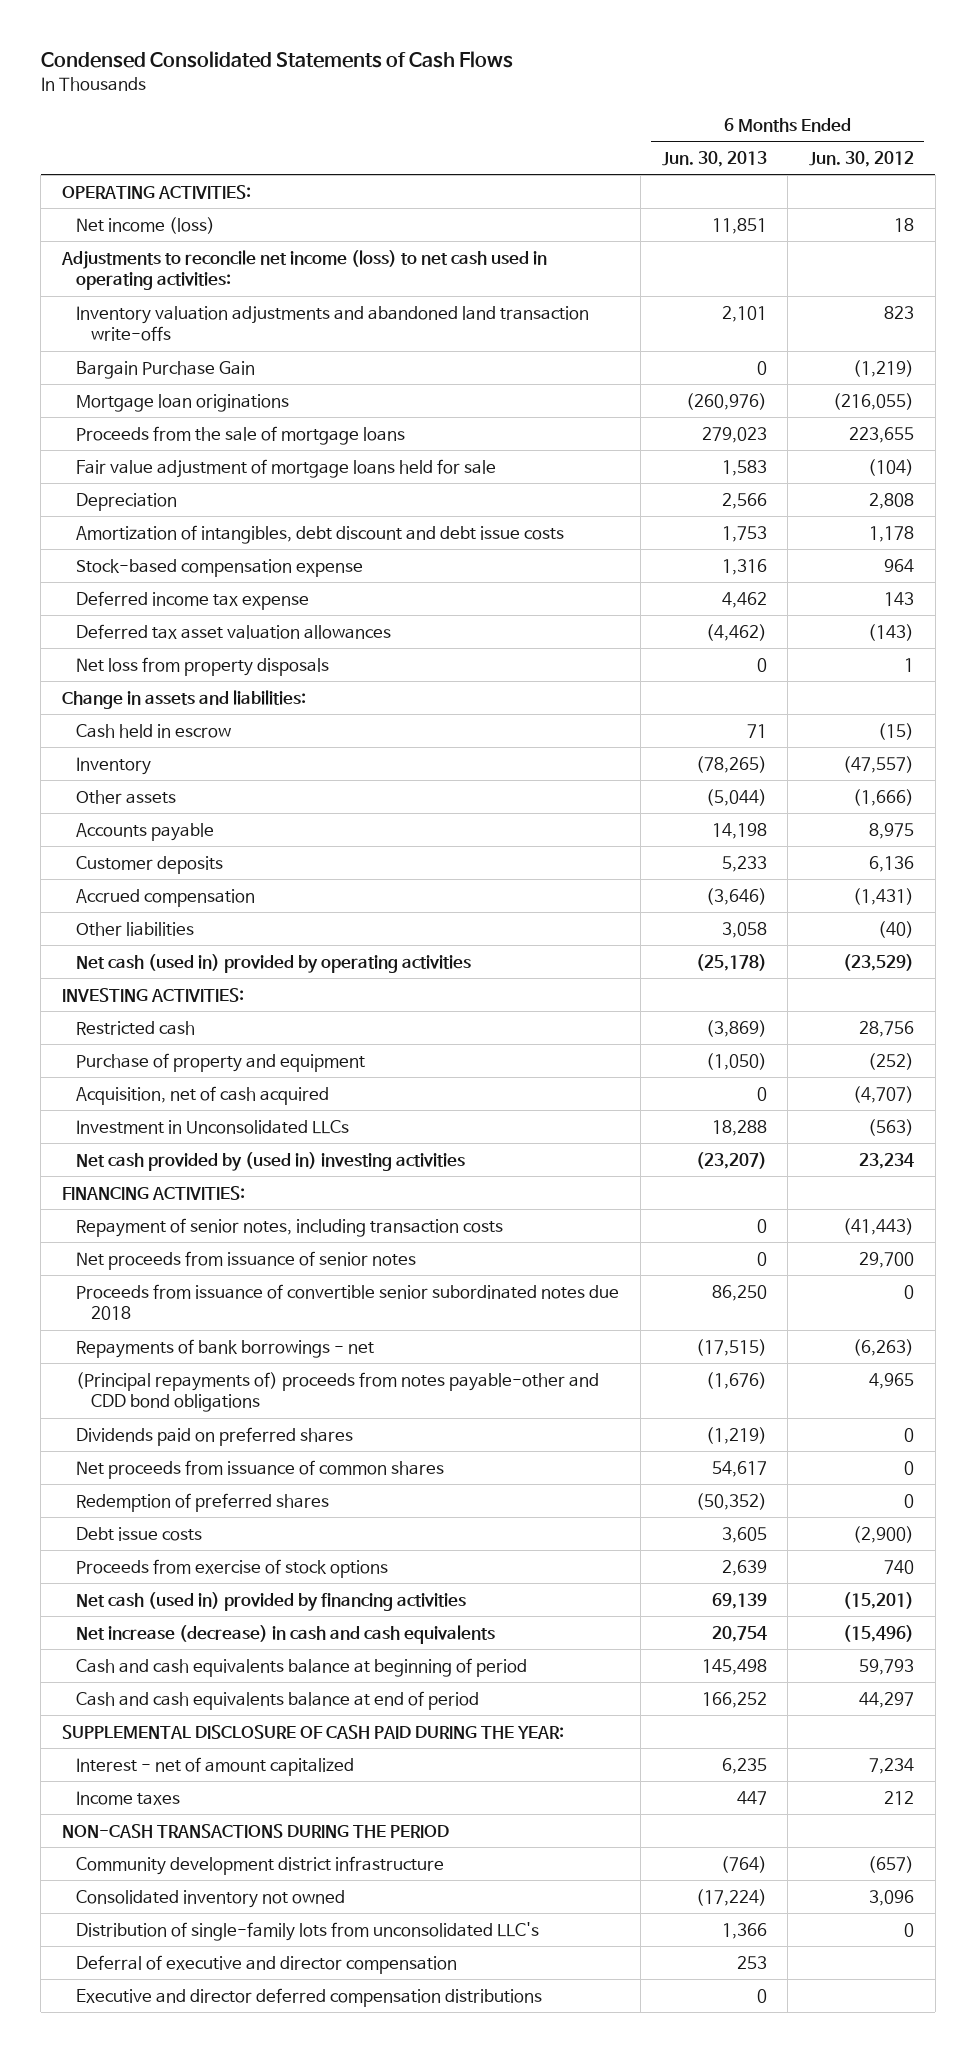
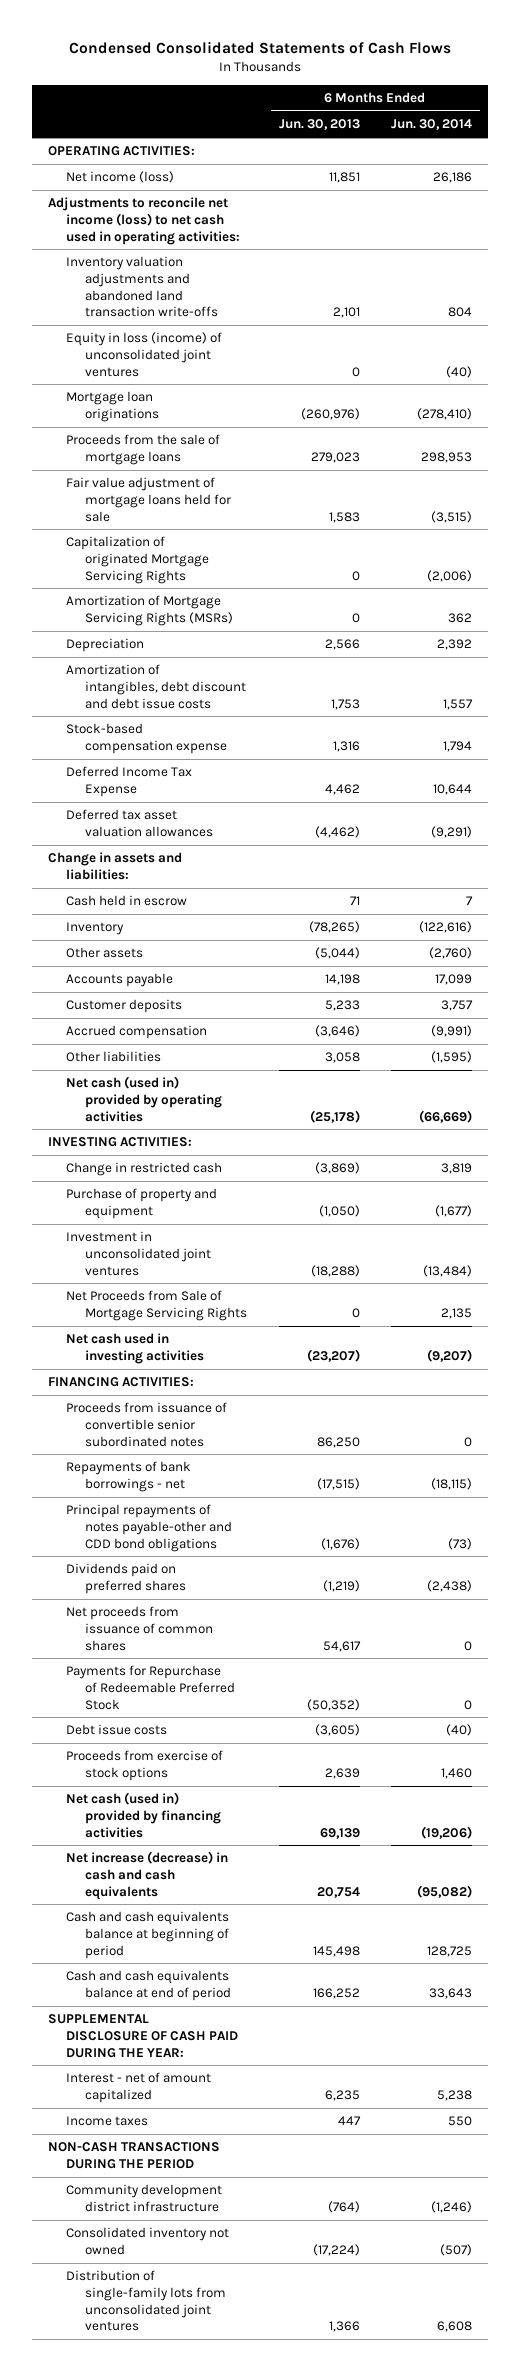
[808,150,914,167] Jun. 30, 2012 -> none
none -> [391,119,473,131] Jun. 30, 2014
[76,360,256,379] Bargain Purchase Gain -> none
none -> [66,332,223,377] Equity in loss (income) of unconsolidated joint ventures
none -> [66,536,210,584] Capitalization of originated Mortgage Servicing Rights
none -> [66,595,234,626] Amortization of Mortgage Servicing Rights (MSRs)
[76,590,310,610] Deferred income tax expense -> [66,766,193,797] Deferred Income Tax Expense
[76,656,330,676] Net loss from property disposals -> none
[76,1020,196,1035] Restricted cash -> [66,1162,223,1177] Change in restricted cash
[76,1085,330,1105] Acquisition, net of cash acquired -> none
[76,1119,350,1134] Investment in Unconsolidated LLCs -> [66,1231,212,1276] Investment in unconsolidated joint ventures
[711,1119,767,1136] 18,288 -> [310,1264,360,1277] (18,288)
none -> [66,1290,248,1321] Net Proceeds from Sale of Mortgage Servicing Rights
[76,1151,466,1171] Net cash provided by (used in) investing activities -> [66,1333,205,1364] Net cash used in investing activities
[76,1217,504,1237] Repayment of senior notes, including transaction costs -> none
[76,1250,417,1270] Net proceeds from issuance of senior notes -> none
[76,1283,620,1321] Proceeds from issuance of convertible senior subordinated notes due 2018 -> [66,1402,228,1447] Proceeds from issuance of convertible senior subordinated notes
[76,1371,600,1413] (Principal repayments of) proceeds from notes payable-other and CDD bond obligations -> [66,1504,233,1552] Principal repayments of notes payable-other and CDD bond obligations
[76,1492,330,1512] Redemption of preferred shares -> [66,1665,236,1710] Payments for Repurchase of Redeemable Preferred Stock
[721,1526,767,1543] 3,605 -> [314,1724,360,1737] (3,605)
[76,1954,458,1974] Deferral of executive and director compensation -> none
[76,1987,543,2007] Executive and director deferred compensation distributions -> none
[76,1921,540,1941] Distribution of single-family lots from unconsolidated LLC's -> [66,2270,227,2332] Distribution of single-family lots from unconsolidated joint ventures

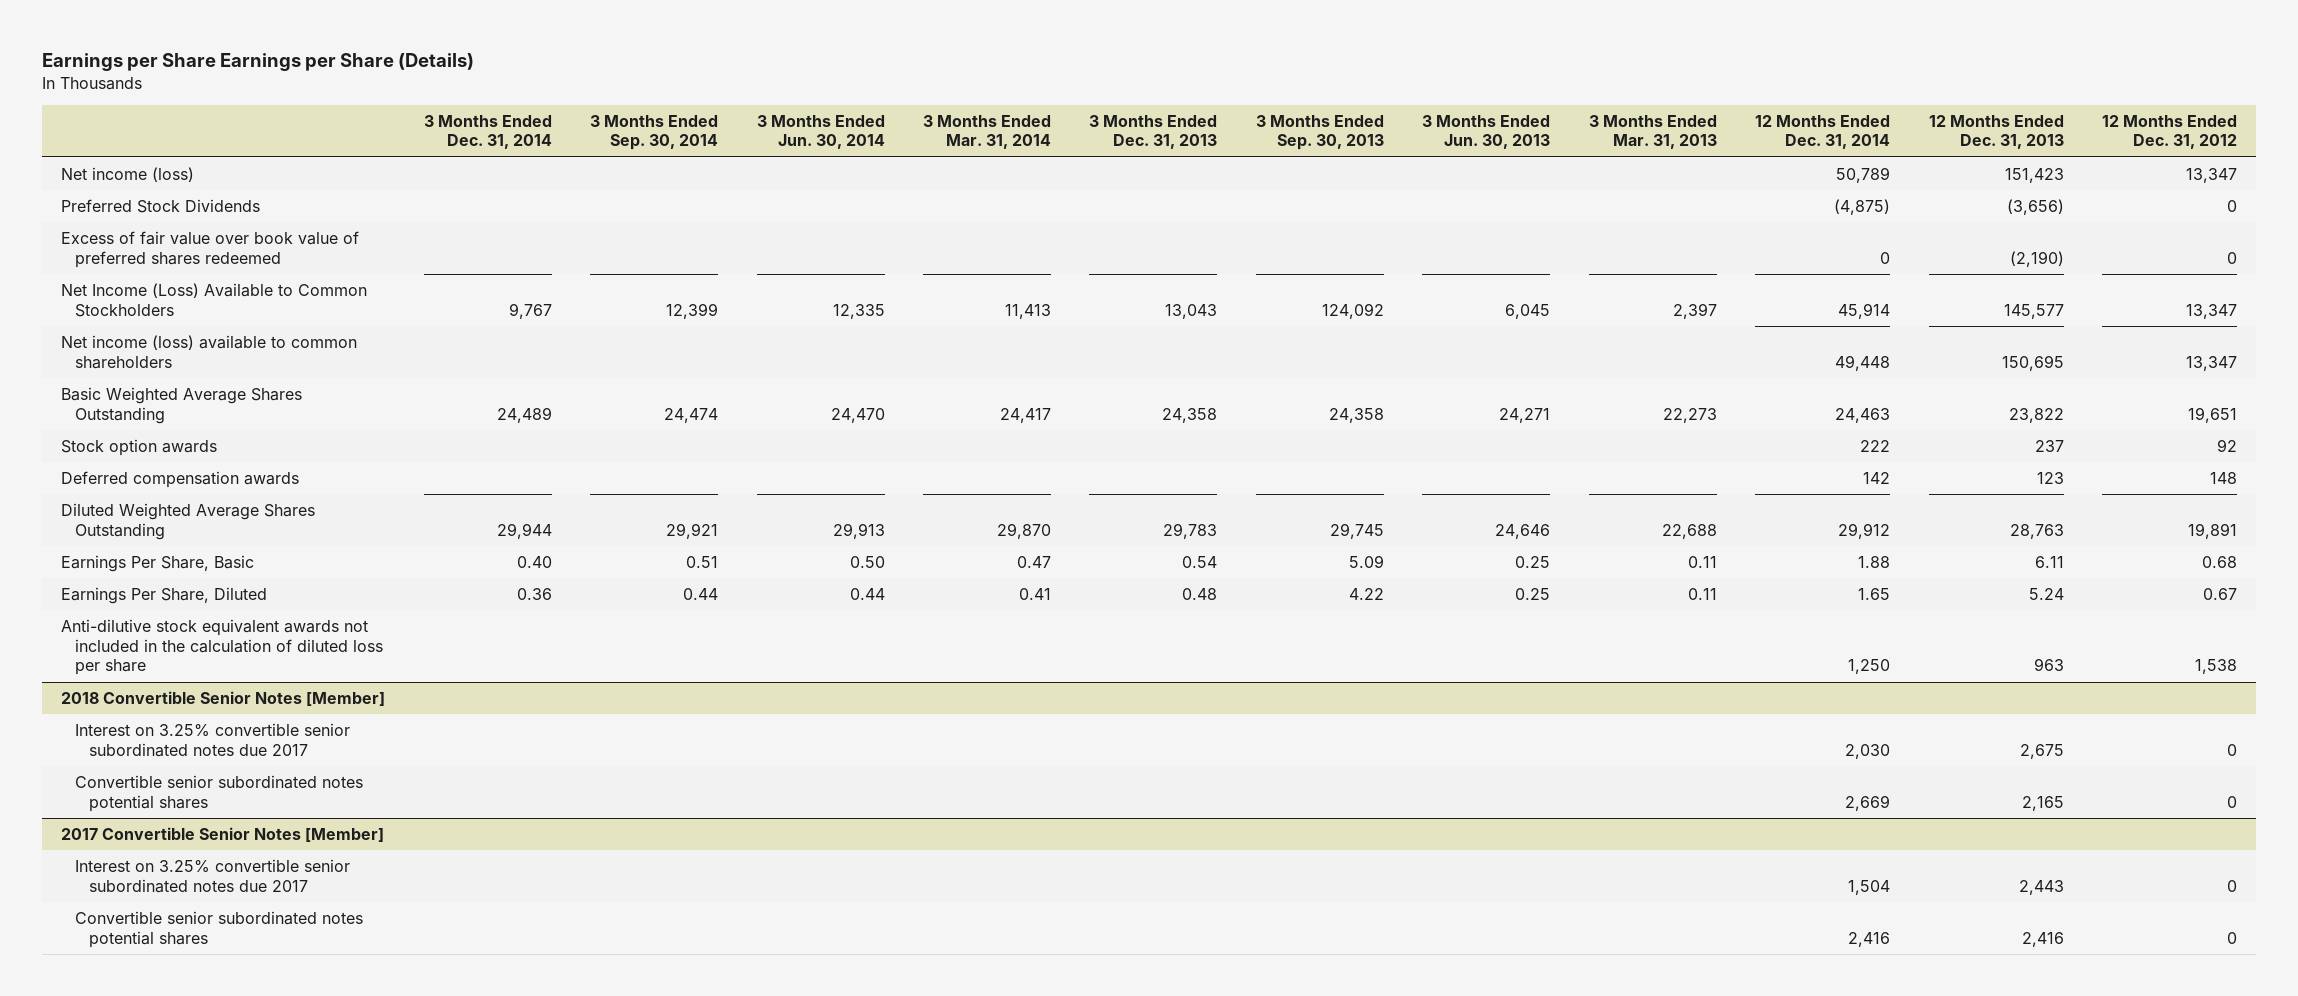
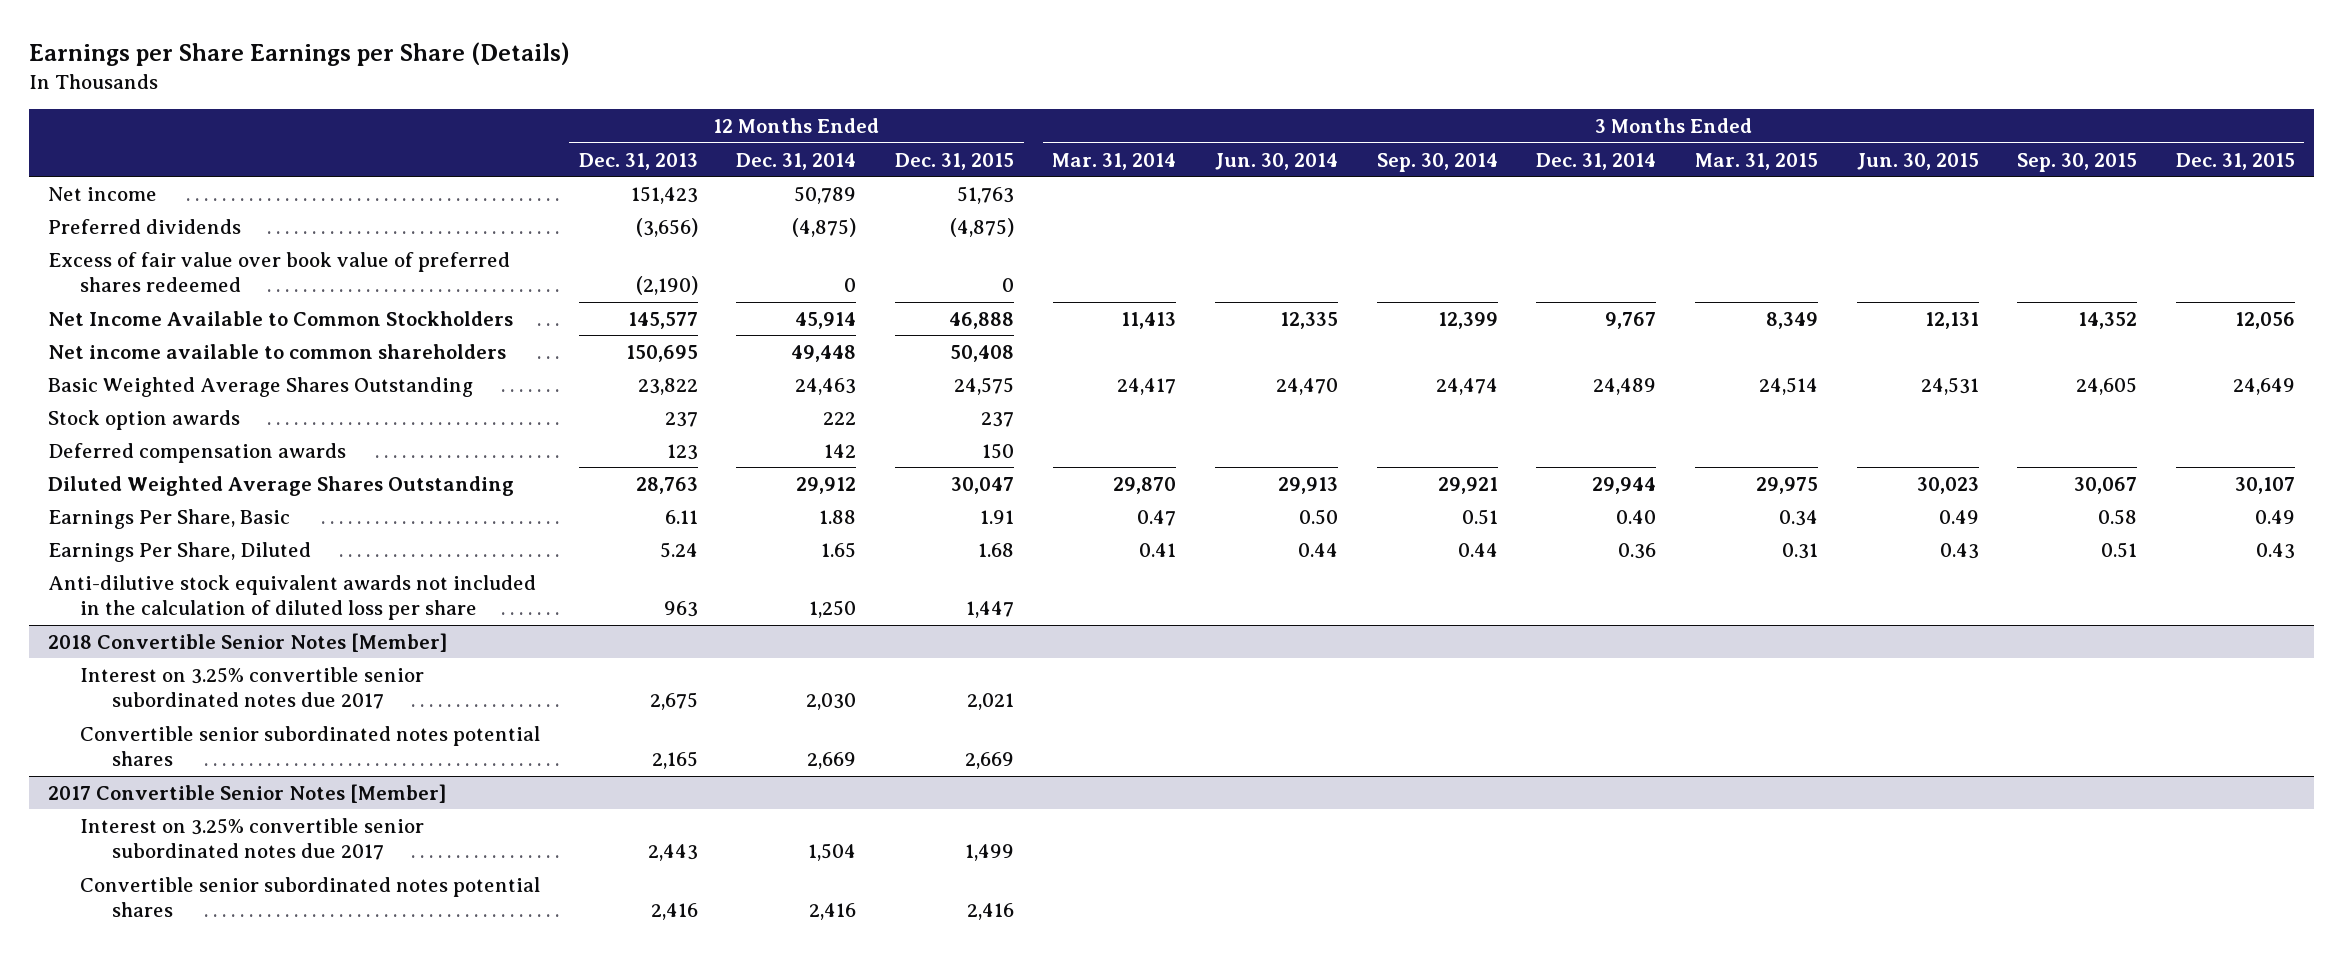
[1089,114,1218,150] 3 Months Ended Dec. 31, 2013 -> none
[1255,114,1384,151] 3 Months Ended Sep. 30, 2013 -> none
[1422,114,1551,150] 3 Months Ended Jun. 30, 2013 -> none
[1588,114,1717,150] 3 Months Ended Mar. 31, 2013 -> none
[2102,114,2238,150] 12 Months Ended Dec. 31, 2012 -> none
none -> [894,152,1014,170] Dec. 31, 2015
none -> [1694,152,1818,170] Mar. 31, 2015
none -> [1856,152,1979,170] Jun. 30, 2015
none -> [2017,152,2138,172] Sep. 30, 2015
none -> [2175,152,2295,170] Dec. 31, 2015
[61,167,195,183] Net income (loss) -> [47,186,157,201] Net income
[61,199,261,214] Preferred Stock Dividends -> [47,218,241,234] Preferred dividends
[61,283,368,317] Net Income (Loss) Available to Common Stockholders -> [47,310,513,326] Net Income Available to Common Stockholders
[61,335,358,369] Net income (loss) available to common shareholders -> [47,343,506,359] Net income available to common shareholders

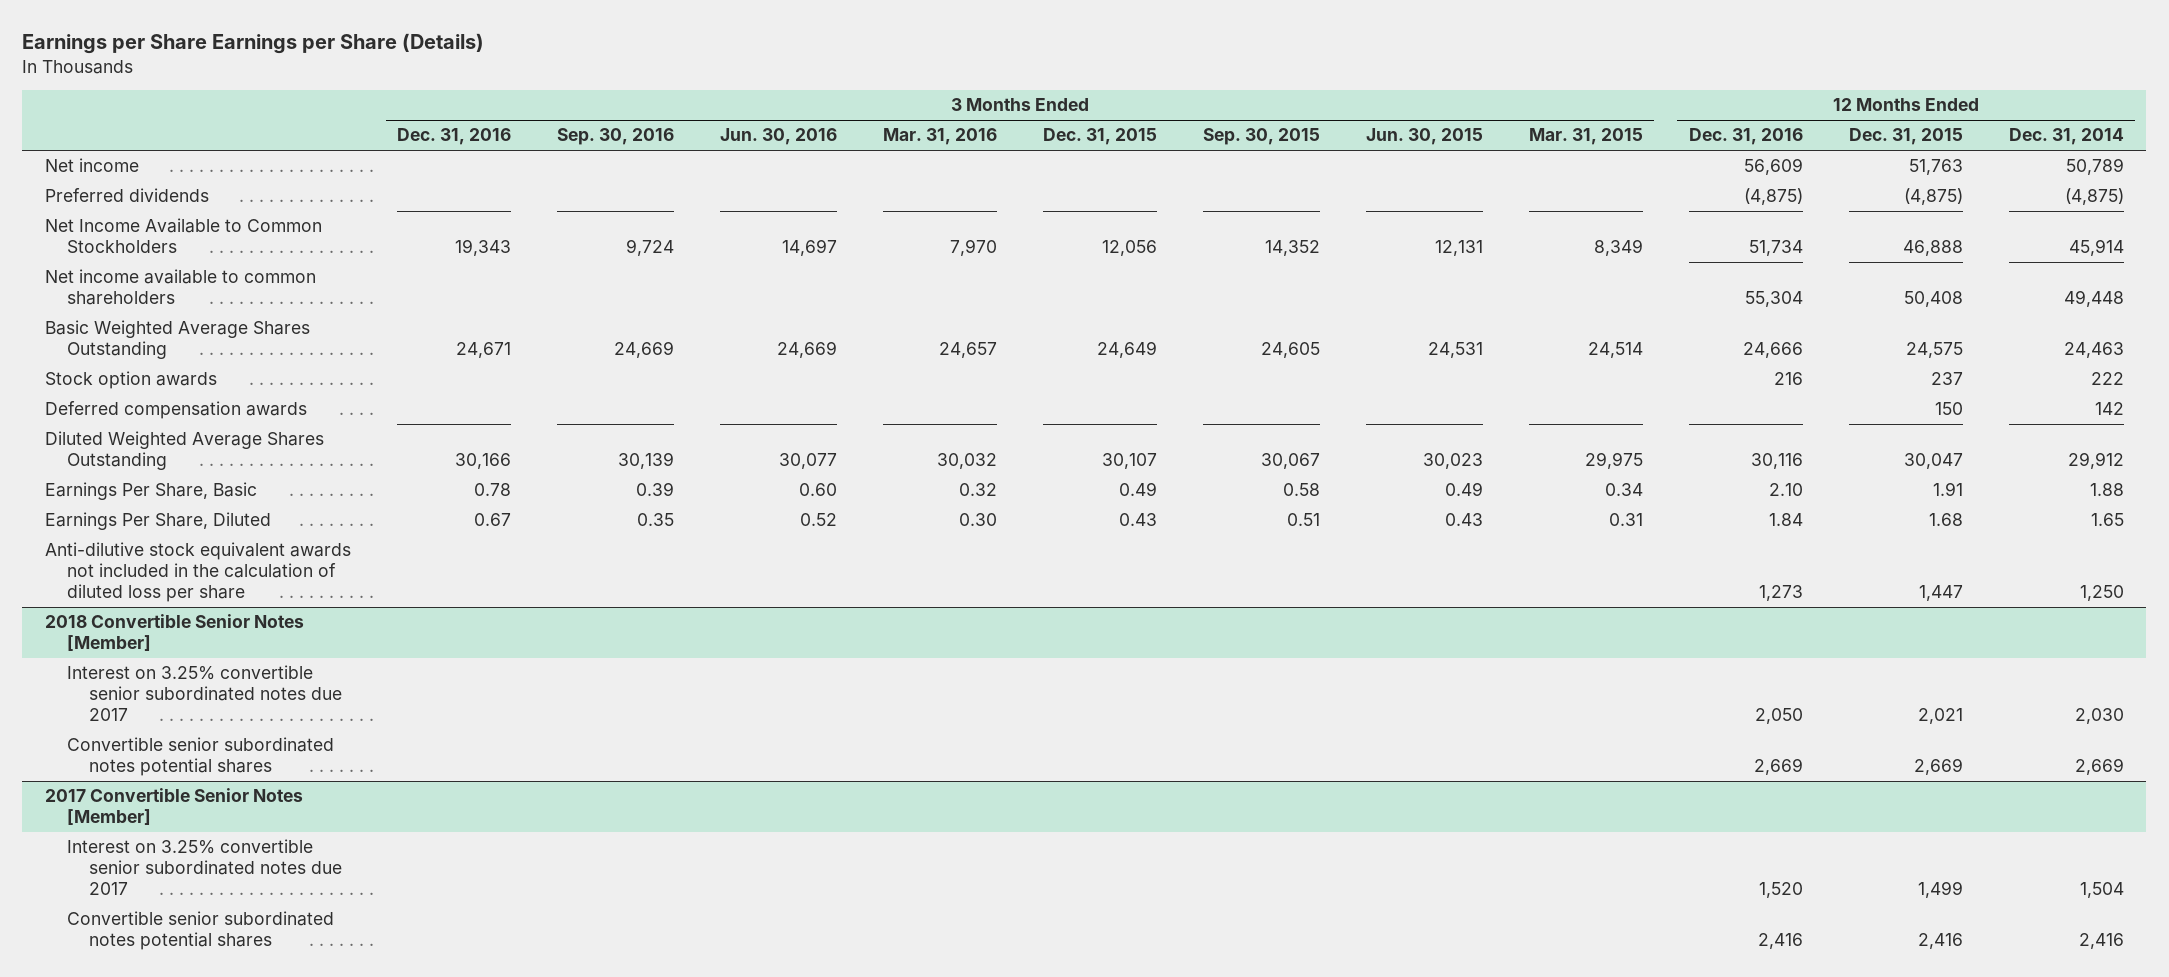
[578,152,698,170] Dec. 31, 2013 -> none
[1052,152,1177,170] Mar. 31, 2014 -> none
[1215,152,1339,170] Jun. 30, 2014 -> none
[1376,152,1498,172] Sep. 30, 2014 -> none
[1536,152,1657,170] Dec. 31, 2014 -> none
none -> [397,128,512,146] Dec. 31, 2016
none -> [557,128,675,146] Sep. 30, 2016
none -> [720,128,838,146] Jun. 30, 2016
none -> [882,128,997,146] Mar. 31, 2016
none -> [1688,128,1803,146] Dec. 31, 2016
[47,251,510,293] Excess of fair value over book value of preferred shares redeemed -> none

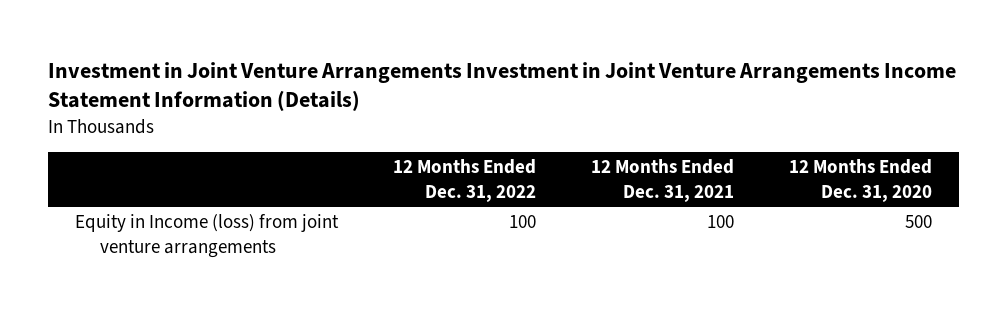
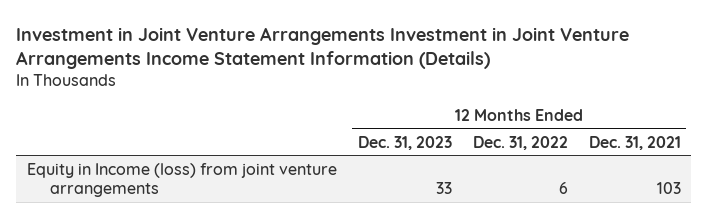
[789,159,933,202] 12 Months Ended Dec. 31, 2020 -> none
none -> [357,135,452,150] Dec. 31, 2023
[509,215,537,229] 100 -> [558,182,568,195] 6
[707,215,735,229] 100 -> [656,182,681,195] 103

